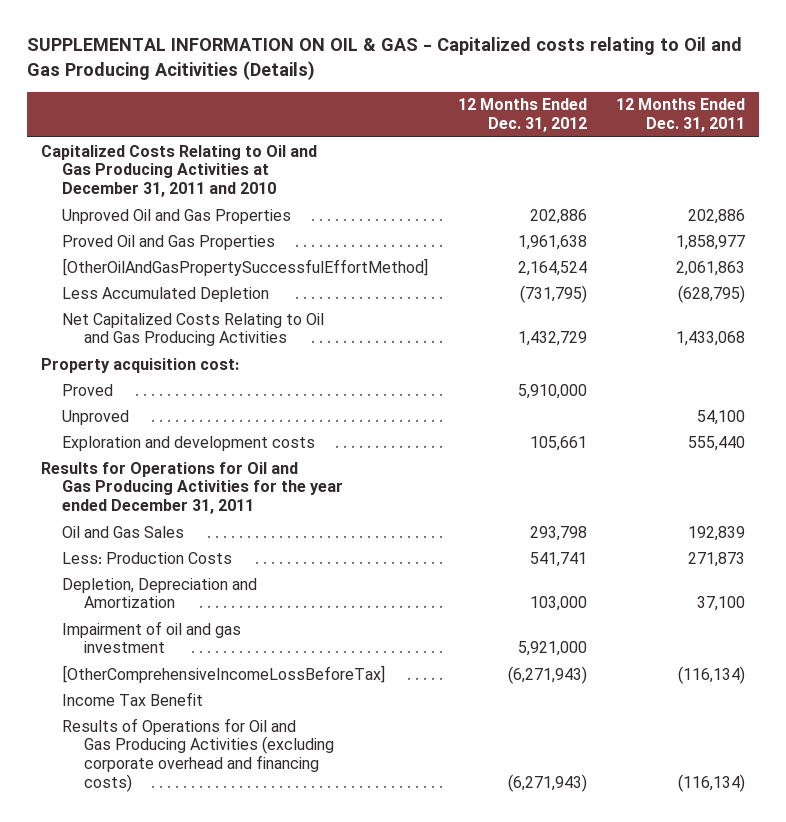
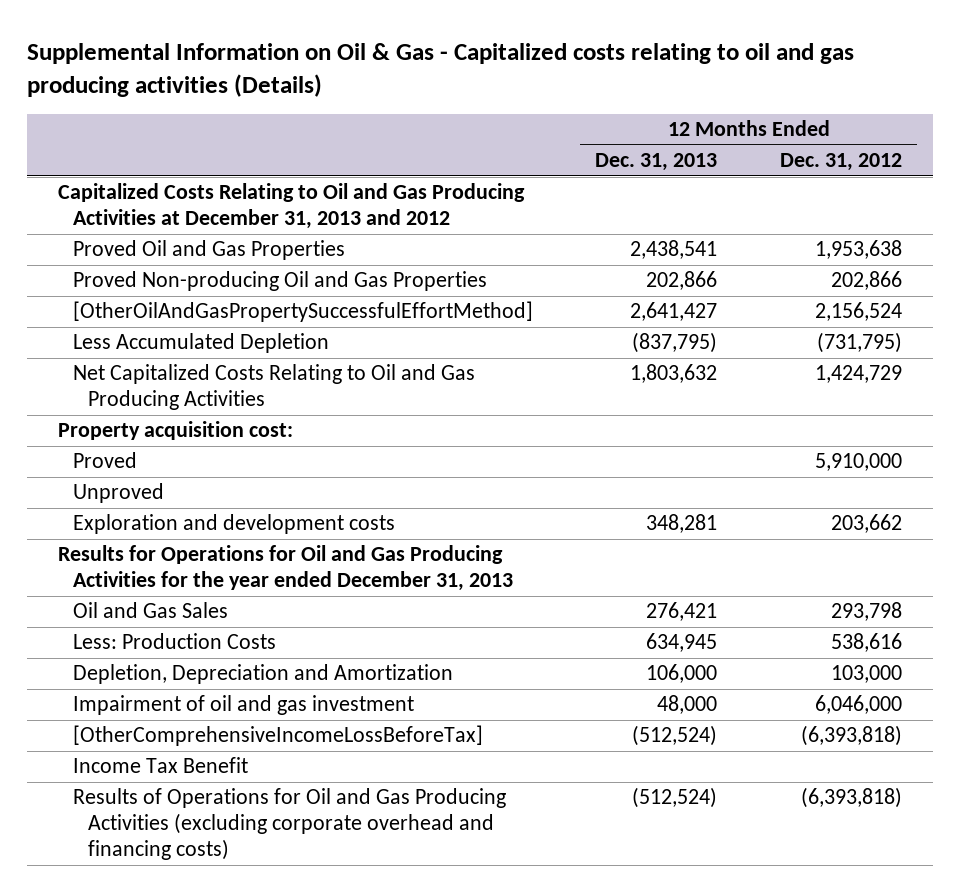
[26,37,742,80] SUPPLEMENTAL INFORMATION ON OIL & GAS - Capitalized costs relating to Oil and Gas Producing Acitivities (Details) -> [26,42,854,97] Supplemental Information on Oil & Gas - Capitalized costs relating to oil and gas producing activities (Details)
[615,98,745,133] 12 Months Ended Dec. 31, 2011 -> none
none -> [595,153,718,172] Dec. 31, 2013
[41,144,318,198] Capitalized Costs Relating to Oil and Gas Producing Activities at December 31, 2011 and 2010 -> [57,183,525,230] Capitalized Costs Relating to Oil and Gas Producing Activities at December 31, 2013 and 2012
[62,208,292,224] Unproved Oil and Gas Properties -> [72,240,345,261] Proved Oil and Gas Properties
[529,208,587,224] 202,886 -> [814,240,902,260] 1,953,638
[62,234,276,250] Proved Oil and Gas Properties -> [72,271,487,292] Proved Non-producing Oil and Gas Properties
[517,234,587,250] 1,961,638 -> [830,271,902,291] 202,866
[517,260,587,276] 2,164,524 -> [814,302,902,322] 2,156,524
[517,331,587,347] 1,432,729 -> [814,365,902,384] 1,424,729
[529,435,587,451] 105,661 -> [830,514,902,534] 203,662
[41,461,344,515] Results for Operations for Oil and Gas Producing Activities for the year ended December 31, 2011 -> [57,545,513,592] Results for Operations for Oil and Gas Producing Activities for the year ended December 31, 2013
[529,551,587,567] 541,741 -> [830,633,902,653] 538,616
[517,641,587,657] 5,921,000 -> [814,695,902,715] 6,046,000
[507,665,587,684] (6,271,943) -> [800,725,902,747] (6,393,818)
[507,773,587,792] (6,271,943) -> [800,787,902,809] (6,393,818)

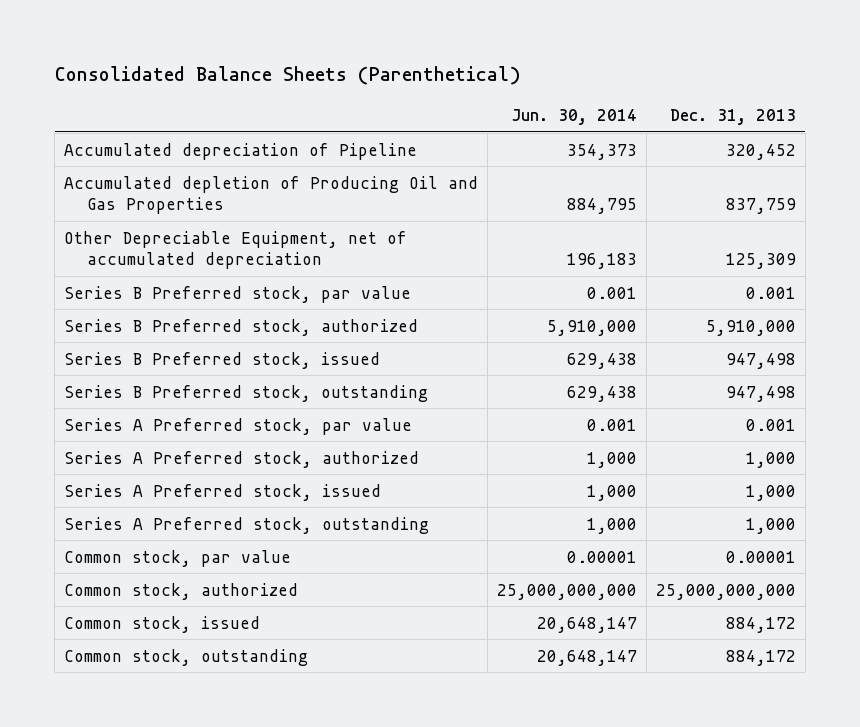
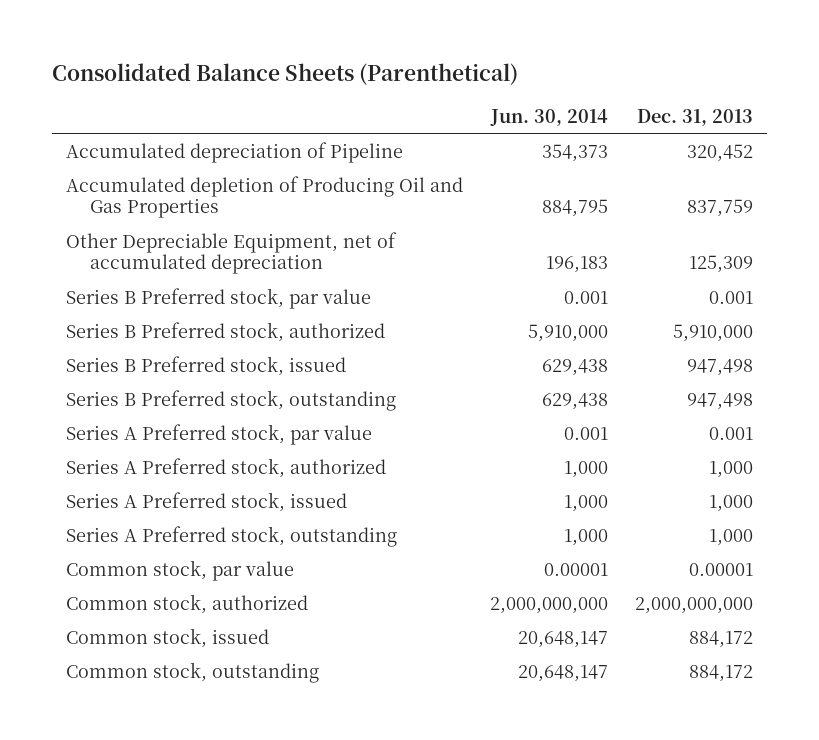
[496,583,637,600] 25,000,000,000 -> [489,596,608,614] 2,000,000,000
[655,583,796,600] 25,000,000,000 -> [635,596,754,614] 2,000,000,000

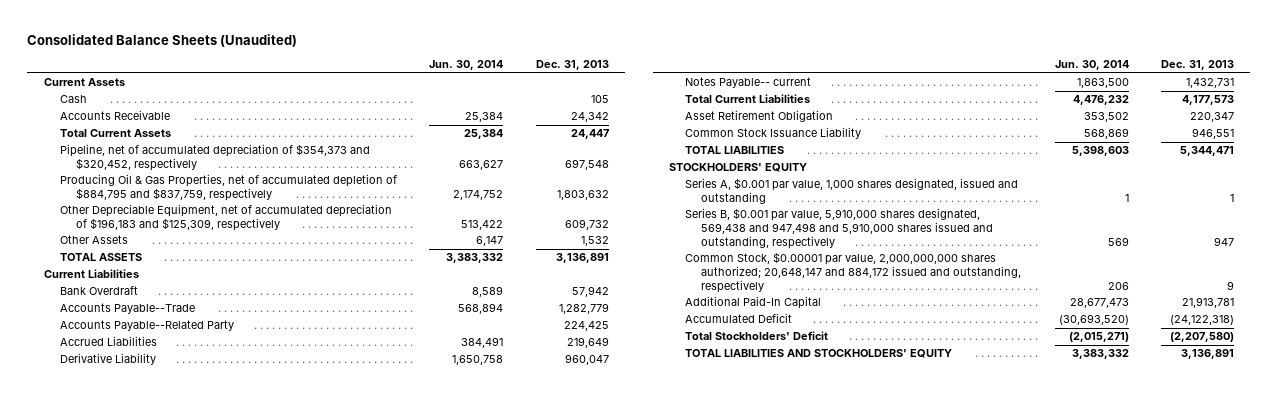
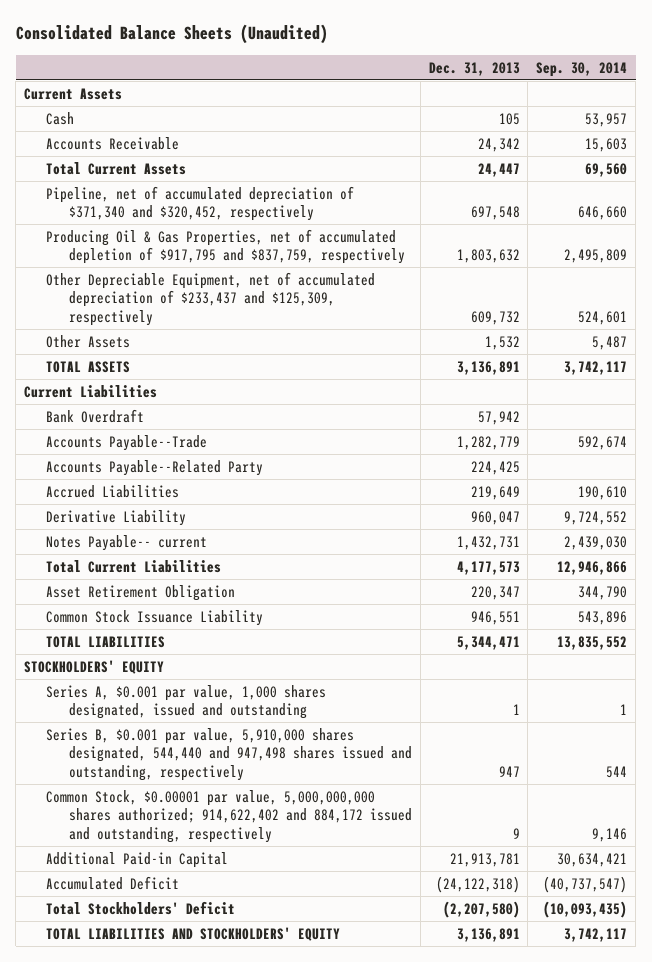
[429,60,504,71] Jun. 30, 2014 -> none
none -> [536,61,628,77] Sep. 30, 2014
[59,144,370,172] Pipeline, net of accumulated depreciation of $354,373 and $320,452, respectively -> [46,185,355,222] Pipeline, net of accumulated depreciation of $371,340 and $320,452, respectively
[59,174,397,202] Producing Oil & Gas Properties, net of accumulated depletion of $884,795 and $837,759, respectively -> [46,228,405,265] Producing Oil & Gas Properties, net of accumulated depletion of $917,795 and $837,759, respectively
[59,204,392,232] Other Depreciable Equipment, net of accumulated depreciation of $196,183 and $125,309, respectively -> [46,271,376,326] Other Depreciable Equipment, net of accumulated depreciation of $233,437 and $125,309, respectively
[685,208,994,250] Series B, $0.001 par value, 5,910,000 shares designated, 569,438 and 947,498 and 5,910,000 shares issued and outstanding, respectively -> [46,727,412,781] Series B, $0.001 par value, 5,910,000 shares designated, 544,440 and 947,498 shares issued and outstanding, respectively
[685,252,1022,294] Common Stock, $0.00001 par value, 2,000,000,000 shares authorized; 20,648,147 and 884,172 issued and outstanding, respectively -> [46,789,412,843] Common Stock, $0.00001 par value, 5,000,000,000 shares authorized; 914,622,402 and 884,172 issued and outstanding, respectively
[685,296,822,310] Additional Paid-In Capital -> [46,851,229,868] Additional Paid-in Capital

